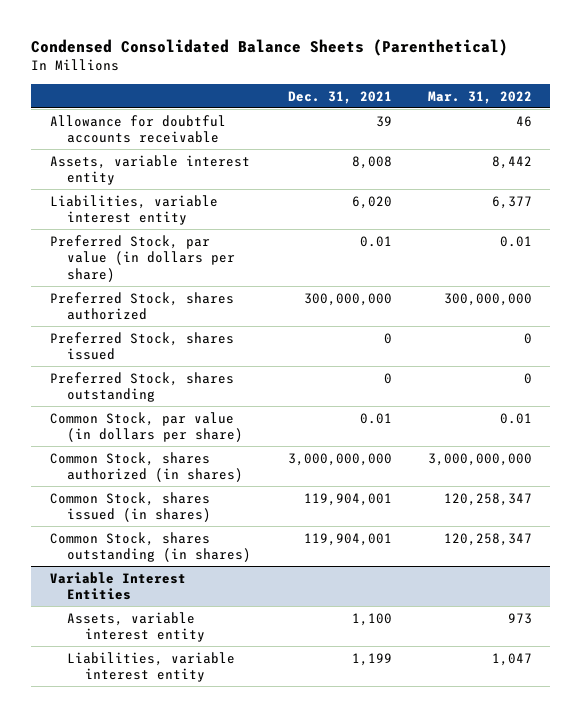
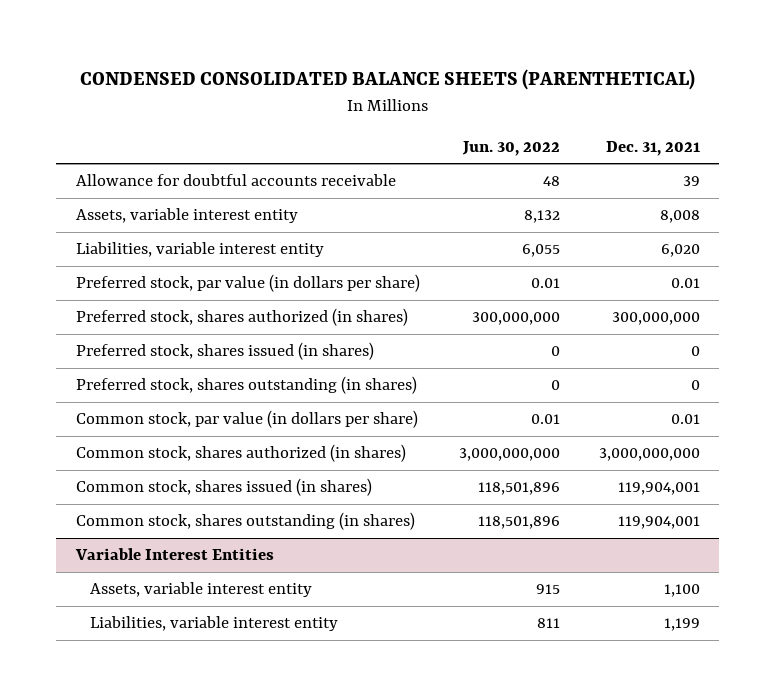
[31,39,509,57] Condensed Consolidated Balance Sheets (Parenthetical) -> [79,69,695,91] CONDENSED CONSOLIDATED BALANCE SHEETS (PARENTHETICAL)
[428,90,533,104] Mar. 31, 2022 -> none
none -> [461,141,560,157] Jun. 30, 2022
[49,234,236,282] Preferred Stock, par value (in dollars per share) -> [75,274,420,293] Preferred stock, par value (in dollars per share)
[49,291,234,321] Preferred Stock, shares authorized -> [75,308,408,327] Preferred stock, shares authorized (in shares)
[49,331,234,361] Preferred Stock, shares issued -> [75,342,374,361] Preferred stock, shares issued (in shares)
[49,371,234,403] Preferred Stock, shares outstanding -> [75,376,417,395] Preferred stock, shares outstanding (in shares)
[49,411,244,443] Common Stock, par value (in dollars per share) -> [75,410,418,429] Common stock, par value (in dollars per share)
[49,451,244,483] Common Stock, shares authorized (in shares) -> [75,444,406,463] Common stock, shares authorized (in shares)
[49,491,212,523] Common Stock, shares issued (in shares) -> [75,478,372,497] Common stock, shares issued (in shares)
[49,531,252,563] Common Stock, shares outstanding (in shares) -> [75,512,415,531] Common stock, shares outstanding (in shares)

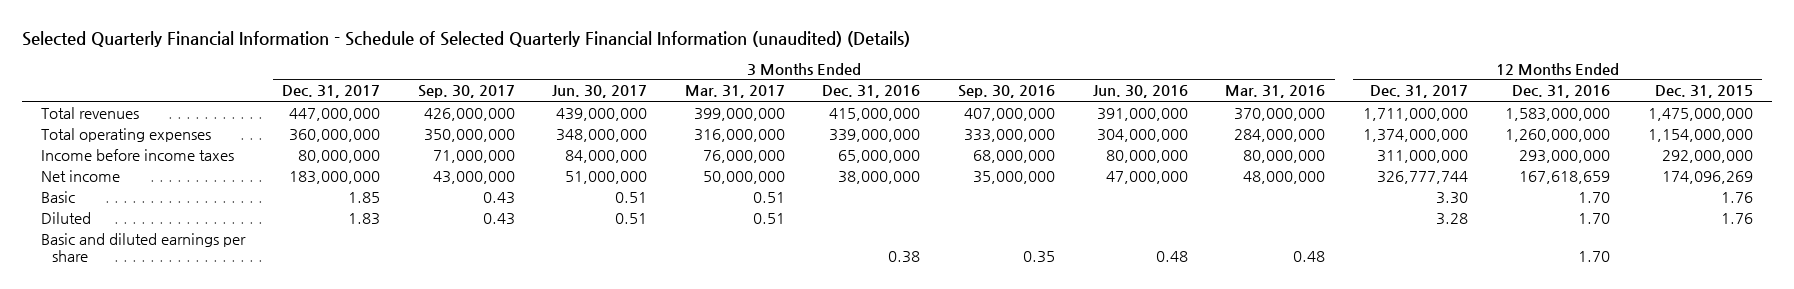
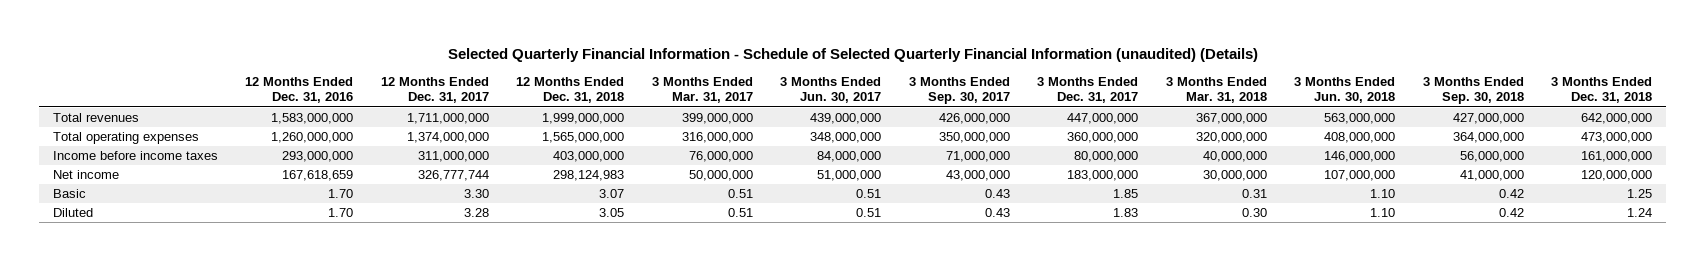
[822,85,921,99] Dec. 31, 2016 -> none
[958,85,1056,99] Sep. 30, 2016 -> none
[1092,85,1188,99] Jun. 30, 2016 -> none
[1225,85,1326,99] Mar. 31, 2016 -> none
[1654,85,1753,99] Dec. 31, 2015 -> none
none -> [516,77,625,104] 12 Months Ended Dec. 31, 2018
none -> [1165,77,1267,104] 3 Months Ended Mar. 31, 2018
none -> [1294,77,1396,104] 3 Months Ended Jun. 30, 2018
none -> [1422,77,1524,105] 3 Months Ended Sep. 30, 2018
none -> [1551,77,1653,104] 3 Months Ended Dec. 31, 2018
[40,232,246,263] Basic and diluted earnings per share -> none

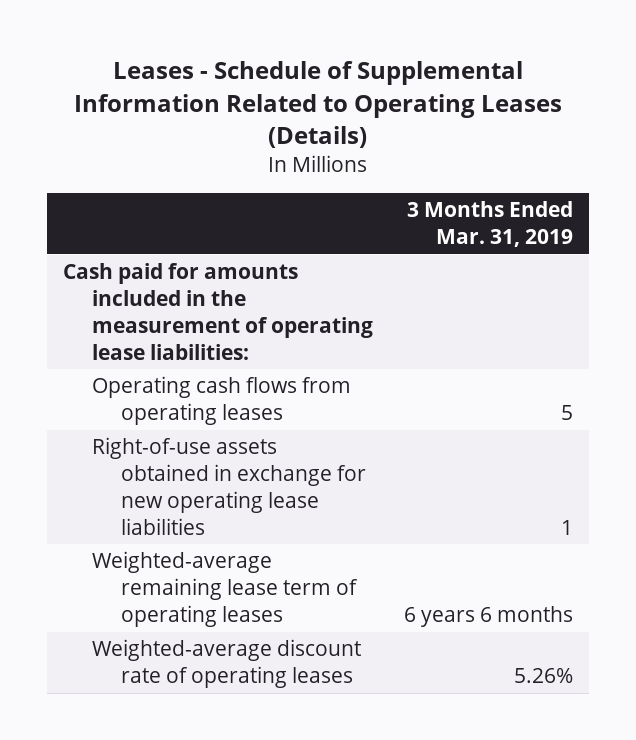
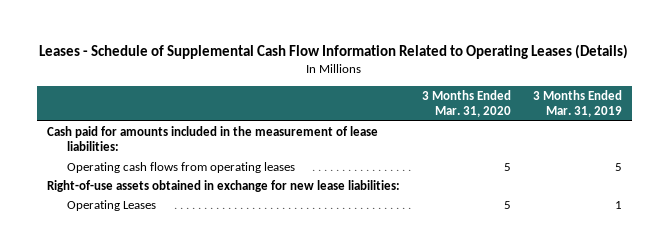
[74,61,563,149] Leases - Schedule of Supplemental Information Related to Operating Leases (Details) -> [39,44,629,60] Leases - Schedule of Supplemental Cash Flow Information Related to Operating Leases (Details)
none -> [421,89,511,118] 3 Months Ended Mar. 31, 2020
[62,263,373,360] Cash paid for amounts included in the measurement of operating lease liabilities: -> [47,125,379,152] Cash paid for amounts included in the measurement of lease liabilities:
[91,551,358,627] Weighted-average remaining lease term of operating leases -> none
[91,639,361,689] Weighted-average discount rate of operating leases -> none
none -> [47,179,401,192] Right-of-use assets obtained in exchange for new lease liabilities:
[91,437,366,535] Right-of-use assets obtained in exchange for new operating lease liabilities -> [67,199,157,211] Operating Leases

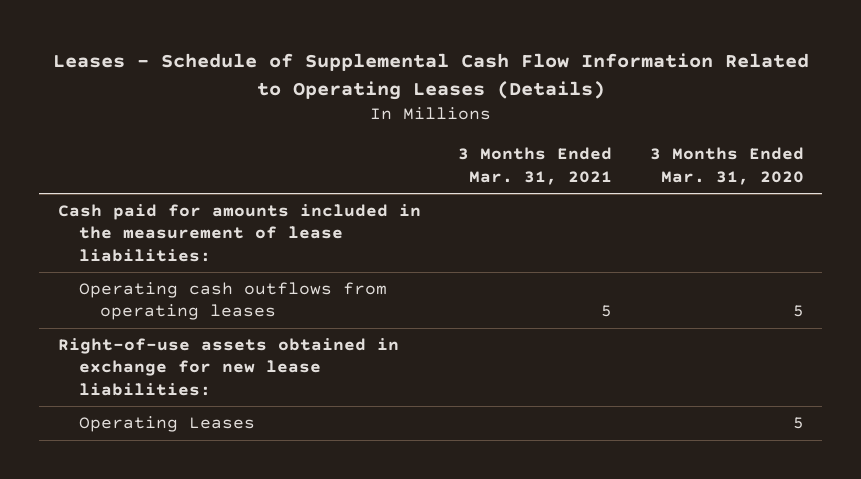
[532,89,622,118] 3 Months Ended Mar. 31, 2019 -> none
none -> [458,147,613,185] 3 Months Ended Mar. 31, 2021
[67,161,296,173] Operating cash flows from operating leases -> [78,282,387,321] Operating cash outflows from operating leases

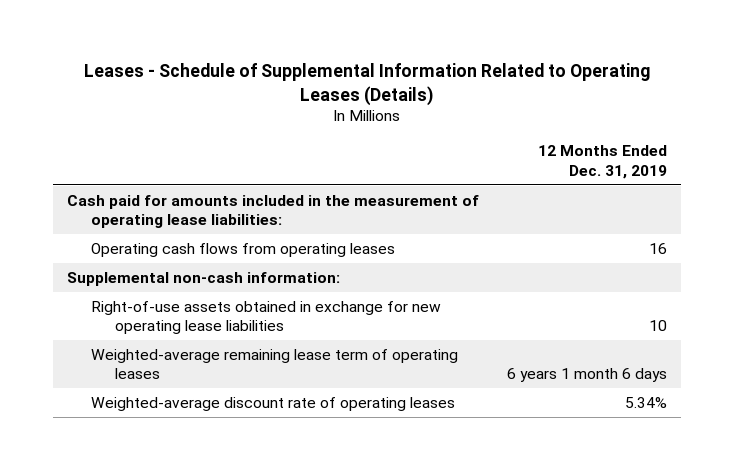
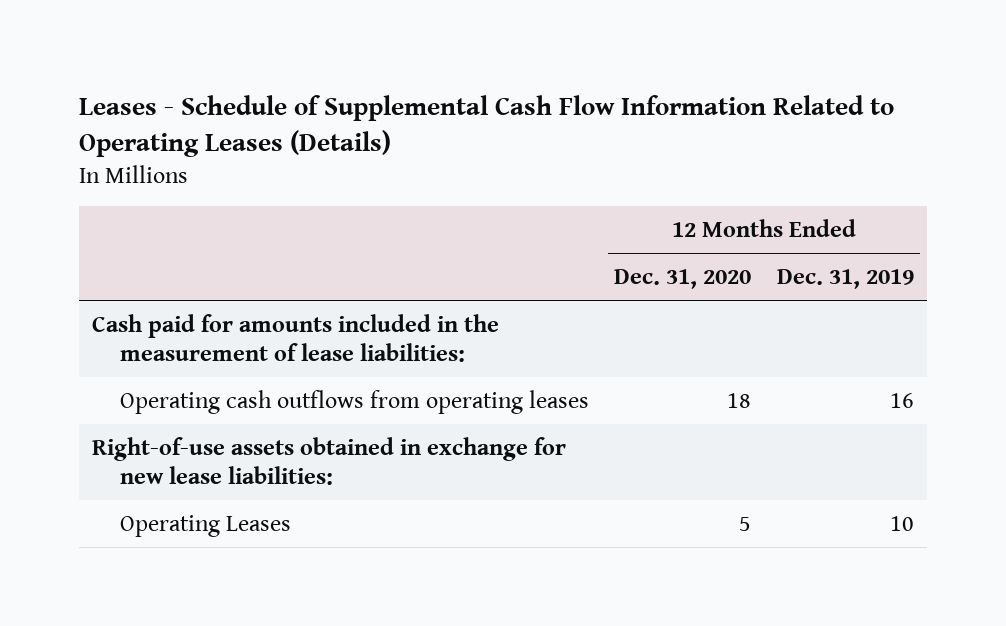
[84,62,651,106] Leases - Schedule of Supplemental Information Related to Operating Leases (Details) -> [78,94,894,158] Leases - Schedule of Supplemental Cash Flow Information Related to Operating Leases (Details)
none -> [614,268,752,289] Dec. 31, 2020
[67,271,341,286] Supplemental non-cash information: -> none
[91,348,459,380] Weighted-average remaining lease term of operating leases -> none
[91,396,456,411] Weighted-average discount rate of operating leases -> none
[67,194,480,229] Cash paid for amounts included in the measurement of operating lease liabilities: -> [91,313,499,362] Cash paid for amounts included in the measurement of lease liabilities:
[91,242,396,257] Operating cash flows from operating leases -> [119,389,589,414] Operating cash outflows from operating leases
none -> [91,436,566,485] Right-of-use assets obtained in exchange for new lease liabilities:
[91,300,442,335] Right-of-use assets obtained in exchange for new operating lease liabilities -> [119,514,291,537] Operating Leases

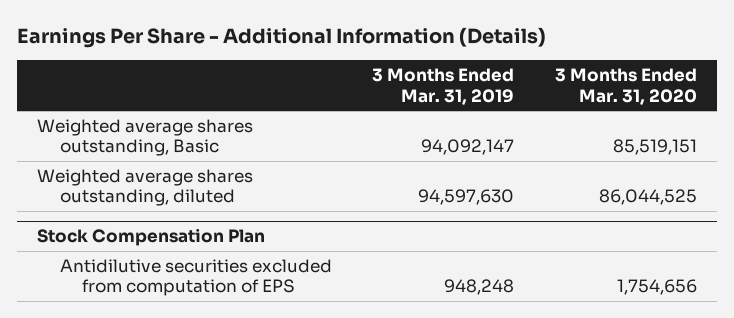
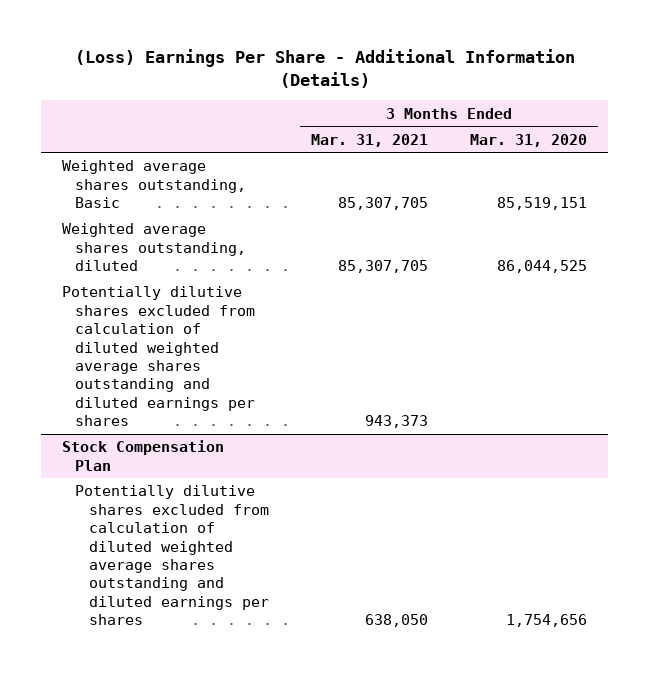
[17,27,547,49] Earnings Per Share - Additional Information (Details) -> [74,49,575,88] (Loss) Earnings Per Share - Additional Information (Details)
[372,68,515,105] 3 Months Ended Mar. 31, 2019 -> none
none -> [311,133,429,147] Mar. 31, 2021
none -> [61,286,256,427] Potentially dilutive shares excluded from calculation of diluted weighted average shares outstanding and diluted earnings per shares
[59,258,332,297] Antidilutive securities excluded from computation of EPS -> [75,485,269,626] Potentially dilutive shares excluded from calculation of diluted weighted average shares outstanding and diluted earnings per shares

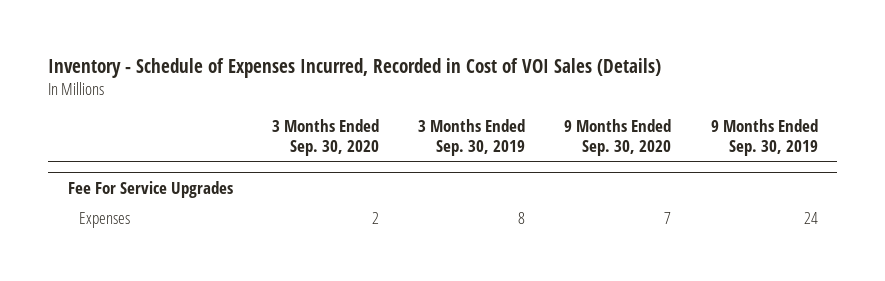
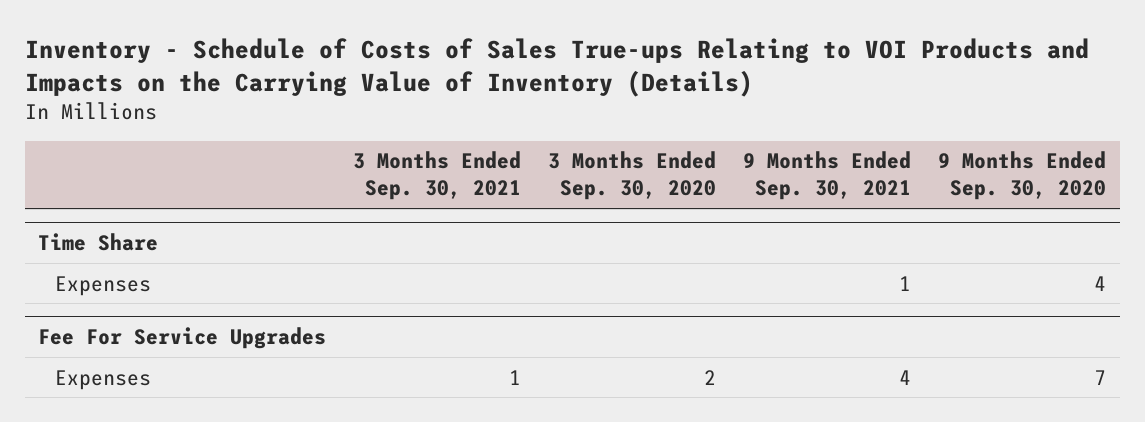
[47,58,661,79] Inventory - Schedule of Expenses Incurred, Recorded in Cost of VOI Sales (Details) -> [24,37,1089,97] Inventory - Schedule of Costs of Sales True-ups Relating to VOI Products and Impacts on the Carrying Value of Inventory (Details)
[418,119,526,157] 3 Months Ended Sep. 30, 2019 -> none
[710,119,818,157] 9 Months Ended Sep. 30, 2019 -> none
none -> [353,151,522,201] 3 Months Ended Sep. 30, 2021
none -> [743,151,912,201] 9 Months Ended Sep. 30, 2021
none -> [38,233,159,252] Time Share
none -> [54,275,151,296] Expenses

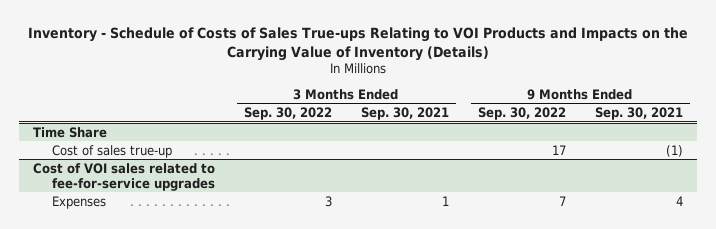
[548,151,717,201] 3 Months Ended Sep. 30, 2020 -> none
[938,151,1107,201] 9 Months Ended Sep. 30, 2020 -> none
none -> [244,107,333,121] Sep. 30, 2022
none -> [477,107,566,121] Sep. 30, 2022
[54,275,151,296] Expenses -> none
none -> [52,144,173,158] Cost of sales true-up
[38,327,327,350] Fee For Service Upgrades -> [33,162,216,191] Cost of VOI sales related to fee-for-service upgrades

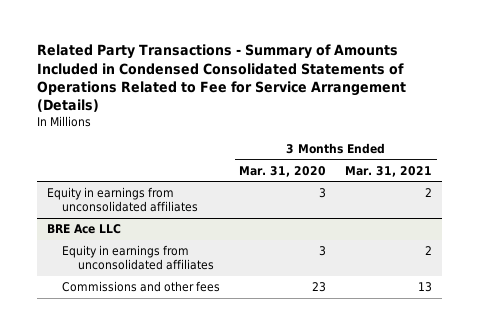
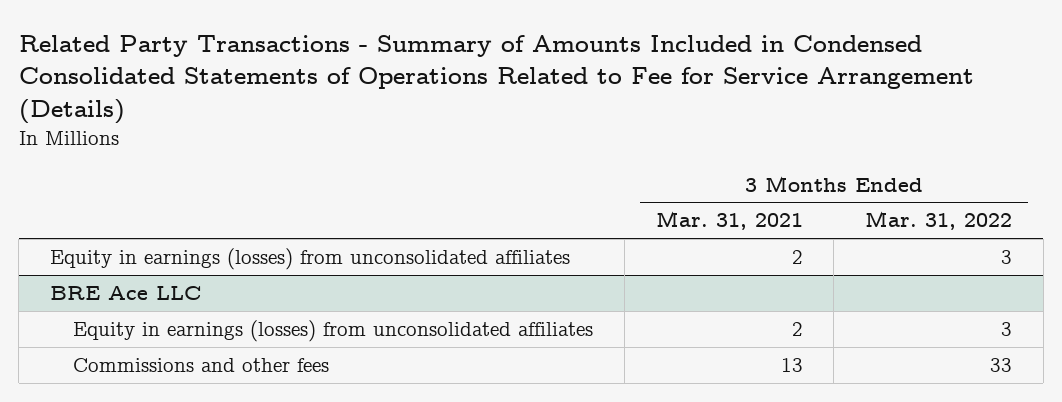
[239,165,327,177] Mar. 31, 2020 -> none
none -> [865,211,1013,231] Mar. 31, 2022
[46,187,199,213] Equity in earnings from unconsolidated affiliates -> [50,248,571,271] Equity in earnings (losses) from unconsolidated affiliates
[62,245,215,271] Equity in earnings from unconsolidated affiliates -> [73,320,594,343] Equity in earnings (losses) from unconsolidated affiliates

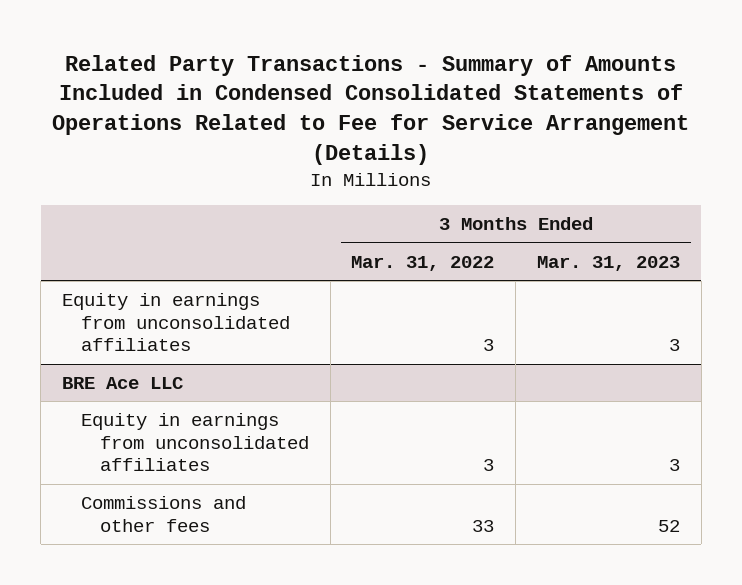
[655,211,803,231] Mar. 31, 2021 -> none
none -> [537,255,681,271] Mar. 31, 2023
[50,248,571,271] Equity in earnings (losses) from unconsolidated affiliates -> [62,293,290,352] Equity in earnings from unconsolidated affiliates
[73,320,594,343] Equity in earnings (losses) from unconsolidated affiliates -> [80,413,309,472] Equity in earnings from unconsolidated affiliates

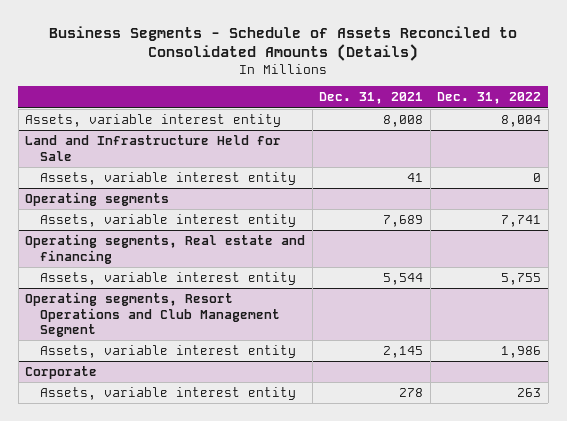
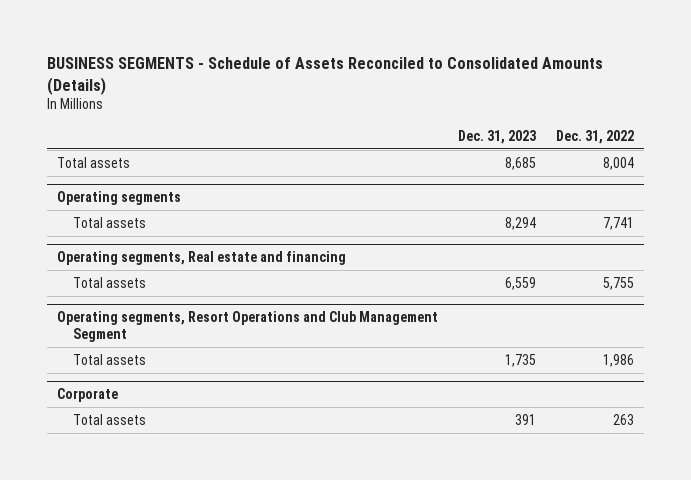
[49,25,518,62] Business Segments - Schedule of Assets Reconciled to Consolidated Amounts (Details) -> [47,56,604,95] BUSINESS SEGMENTS - Schedule of Assets Reconciled to Consolidated Amounts (Details)
[319,92,424,105] Dec. 31, 2021 -> none
none -> [458,130,537,145] Dec. 31, 2023
[25,134,282,161] Land and Infrastructure Held for Sale -> none
[39,171,296,185] Assets, variable interest entity -> none
[25,113,282,127] Assets, variable interest entity -> [57,156,131,168] Total assets
[39,213,296,227] Assets, variable interest entity -> [72,216,146,228] Total assets
[39,271,296,285] Assets, variable interest entity -> [72,276,146,288] Total assets
[39,344,296,358] Assets, variable interest entity -> [72,353,146,365] Total assets
[39,386,296,400] Assets, variable interest entity -> [72,413,146,425] Total assets

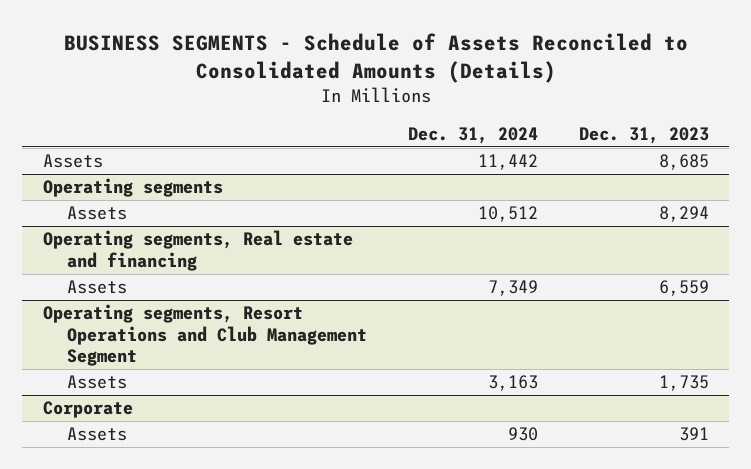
[555,130,634,145] Dec. 31, 2022 -> none
none -> [408,126,539,144] Dec. 31, 2024
[57,156,131,168] Total assets -> [42,154,103,169] Assets
[72,216,146,228] Total assets -> [67,206,128,221] Assets
[72,276,146,288] Total assets -> [67,280,128,295] Assets
[72,353,146,365] Total assets -> [67,375,128,390] Assets
[72,413,146,425] Total assets -> [67,427,128,442] Assets

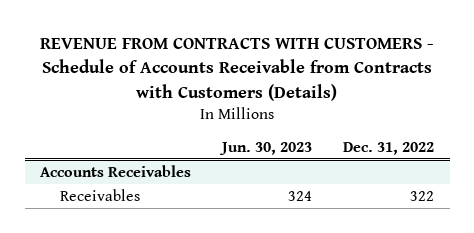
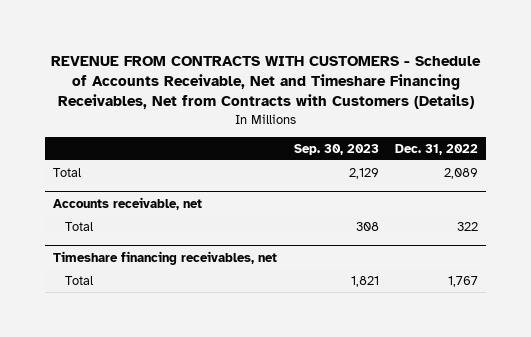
[40,37,435,101] REVENUE FROM CONTRACTS WITH CUSTOMERS - Schedule of Accounts Receivable from Contracts with Customers (Details) -> [50,55,481,110] REVENUE FROM CONTRACTS WITH CUSTOMERS - Schedule of Accounts Receivable, Net and Timeshare Financing Receivables, Net from Contracts with Customers (Details)
[219,141,313,155] Jun. 30, 2023 -> none
none -> [293,143,379,155] Sep. 30, 2023
none -> [53,167,82,177] Total
[40,164,192,177] Accounts Receivables -> [53,196,203,210] Accounts receivable, net
[60,188,141,201] Receivables -> [64,221,93,231] Total
none -> [53,250,278,265] Timeshare financing receivables, net
none -> [64,275,93,285] Total

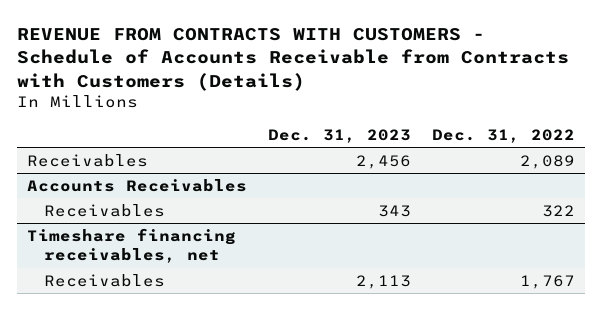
[50,55,481,110] REVENUE FROM CONTRACTS WITH CUSTOMERS - Schedule of Accounts Receivable, Net and Timeshare Financing Receivables, Net from Contracts with Customers (Details) -> [16,28,569,91] REVENUE FROM CONTRACTS WITH CUSTOMERS - Schedule of Accounts Receivable from Contracts with Customers (Details)
[293,143,379,155] Sep. 30, 2023 -> none
none -> [268,128,412,143] Dec. 31, 2023
[53,167,82,177] Total -> [27,153,149,167] Receivables
[53,196,203,210] Accounts receivable, net -> [27,178,248,192] Accounts Receivables
[64,221,93,231] Total -> [43,203,165,217] Receivables
[64,275,93,285] Total -> [43,273,165,287] Receivables

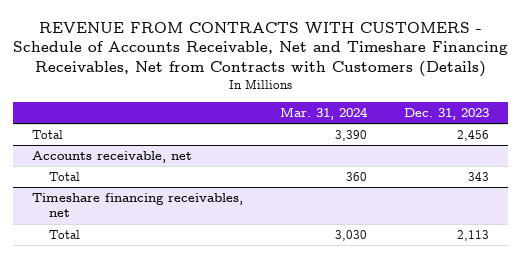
[16,28,569,91] REVENUE FROM CONTRACTS WITH CUSTOMERS - Schedule of Accounts Receivable from Contracts with Customers (Details) -> [12,21,508,77] REVENUE FROM CONTRACTS WITH CUSTOMERS - Schedule of Accounts Receivable, Net and Timeshare Financing Receivables, Net from Contracts with Customers (Details)
[431,128,575,143] Dec. 31, 2022 -> none
none -> [280,106,369,120] Mar. 31, 2024
[27,153,149,167] Receivables -> [31,130,63,140] Total
[27,178,248,192] Accounts Receivables -> [31,151,192,164] Accounts receivable, net
[43,203,165,217] Receivables -> [49,172,81,182] Total
[43,273,165,287] Receivables -> [49,230,81,240] Total

